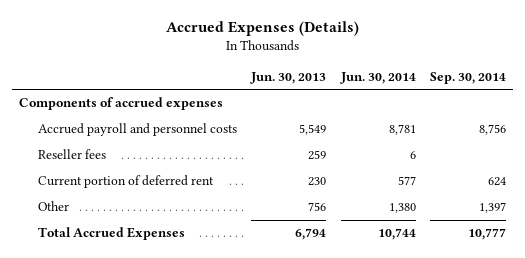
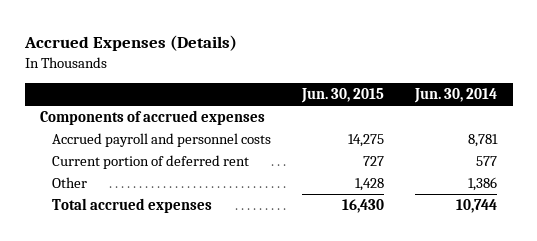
[250,71,327,84] Jun. 30, 2013 -> none
[430,71,507,84] Sep. 30, 2014 -> none
none -> [300,88,384,104] Jun. 30, 2015
[37,149,106,160] Reseller fees -> none
[388,203,416,214] 1,380 -> [467,177,497,192] 1,386
[37,227,185,241] Total Accrued Expenses -> [51,198,212,214] Total accrued expenses

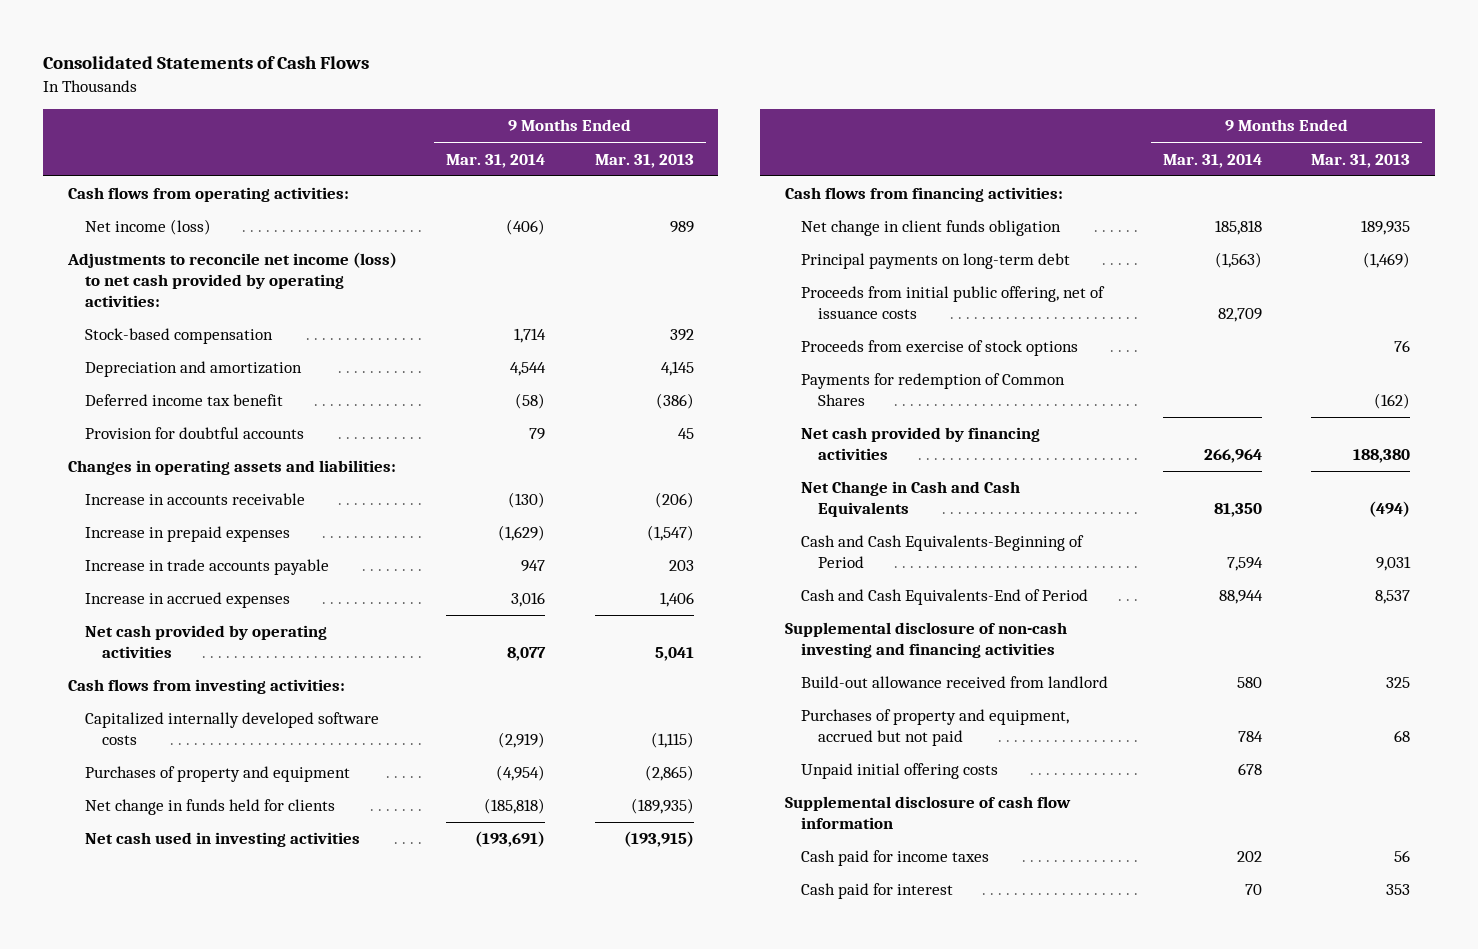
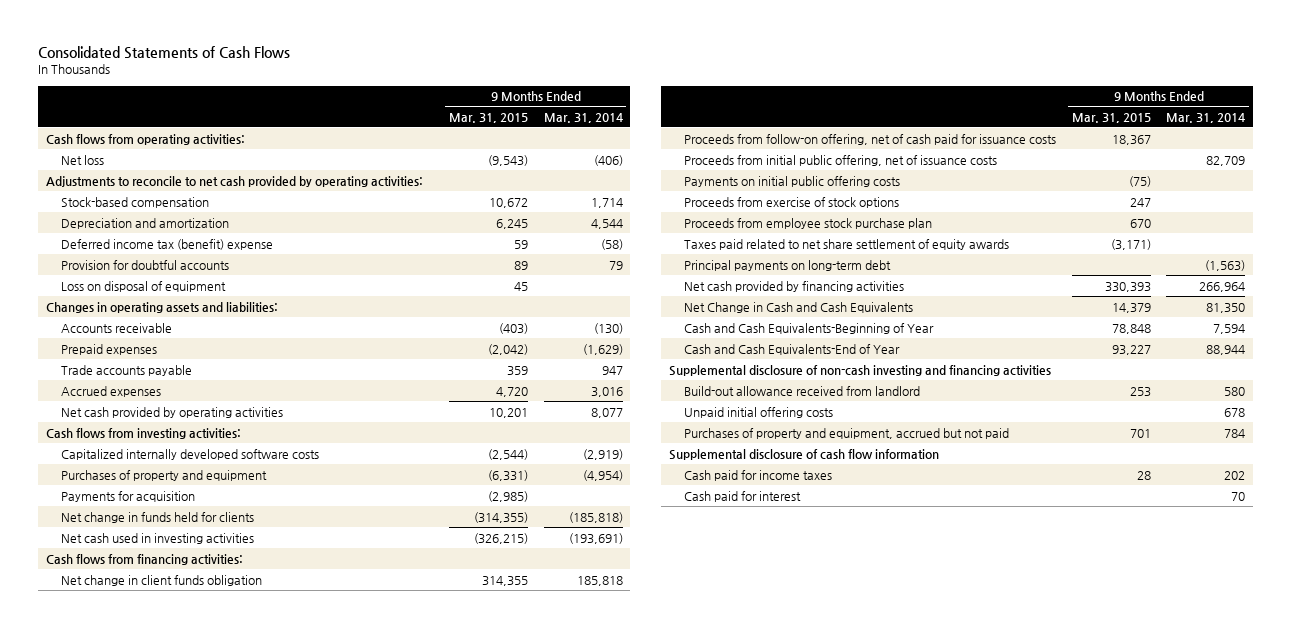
[594,153,694,168] Mar. 31, 2013 -> none
none -> [448,112,528,123] Mar. 31, 2015
[84,219,211,236] Net income (loss) -> [61,154,105,165] Net loss
[66,252,397,307] Adjustments to reconcile net income (loss) to net cash provided by operating activities: -> [45,175,423,187] Adjustments to reconcile to net cash provided by operating activities:
[84,394,283,407] Deferred income tax benefit -> [61,238,274,250] Deferred income tax (benefit) expense
none -> [61,280,227,292] Loss on disposal of equipment
[84,493,305,506] Increase in accounts receivable -> [61,322,173,333] Accounts receivable
[84,526,290,543] Increase in prepaid expenses -> [61,343,158,355] Prepaid expenses
[84,559,329,576] Increase in trade accounts payable -> [61,364,193,376] Trade accounts payable
[84,592,290,609] Increase in accrued expenses -> [61,385,162,397] Accrued expenses
none -> [61,490,196,502] Payments for acquisition
none -> [684,133,1057,145] Proceeds from follow-on offering, net of cash paid for issuance costs
none -> [684,175,901,187] Payments on initial public offering costs
[801,373,1066,407] Payments for redemption of Common Shares -> none
none -> [684,217,933,229] Proceeds from employee stock purchase plan
none -> [684,238,1010,250] Taxes paid related to net share settlement of equity awards
[801,253,1071,270] Principal payments on long-term debt -> [684,259,892,271] Principal payments on long-term debt
[801,535,1085,569] Cash and Cash Equivalents-Beginning of Period -> [684,322,935,334] Cash and Cash Equivalents-Beginning of Year
[801,589,1089,606] Cash and Cash Equivalents-End of Period -> [684,343,901,355] Cash and Cash Equivalents-End of Year
[801,709,1070,747] Purchases of property and equipment, accrued but not paid -> [684,427,1010,439] Purchases of property and equipment, accrued but not paid

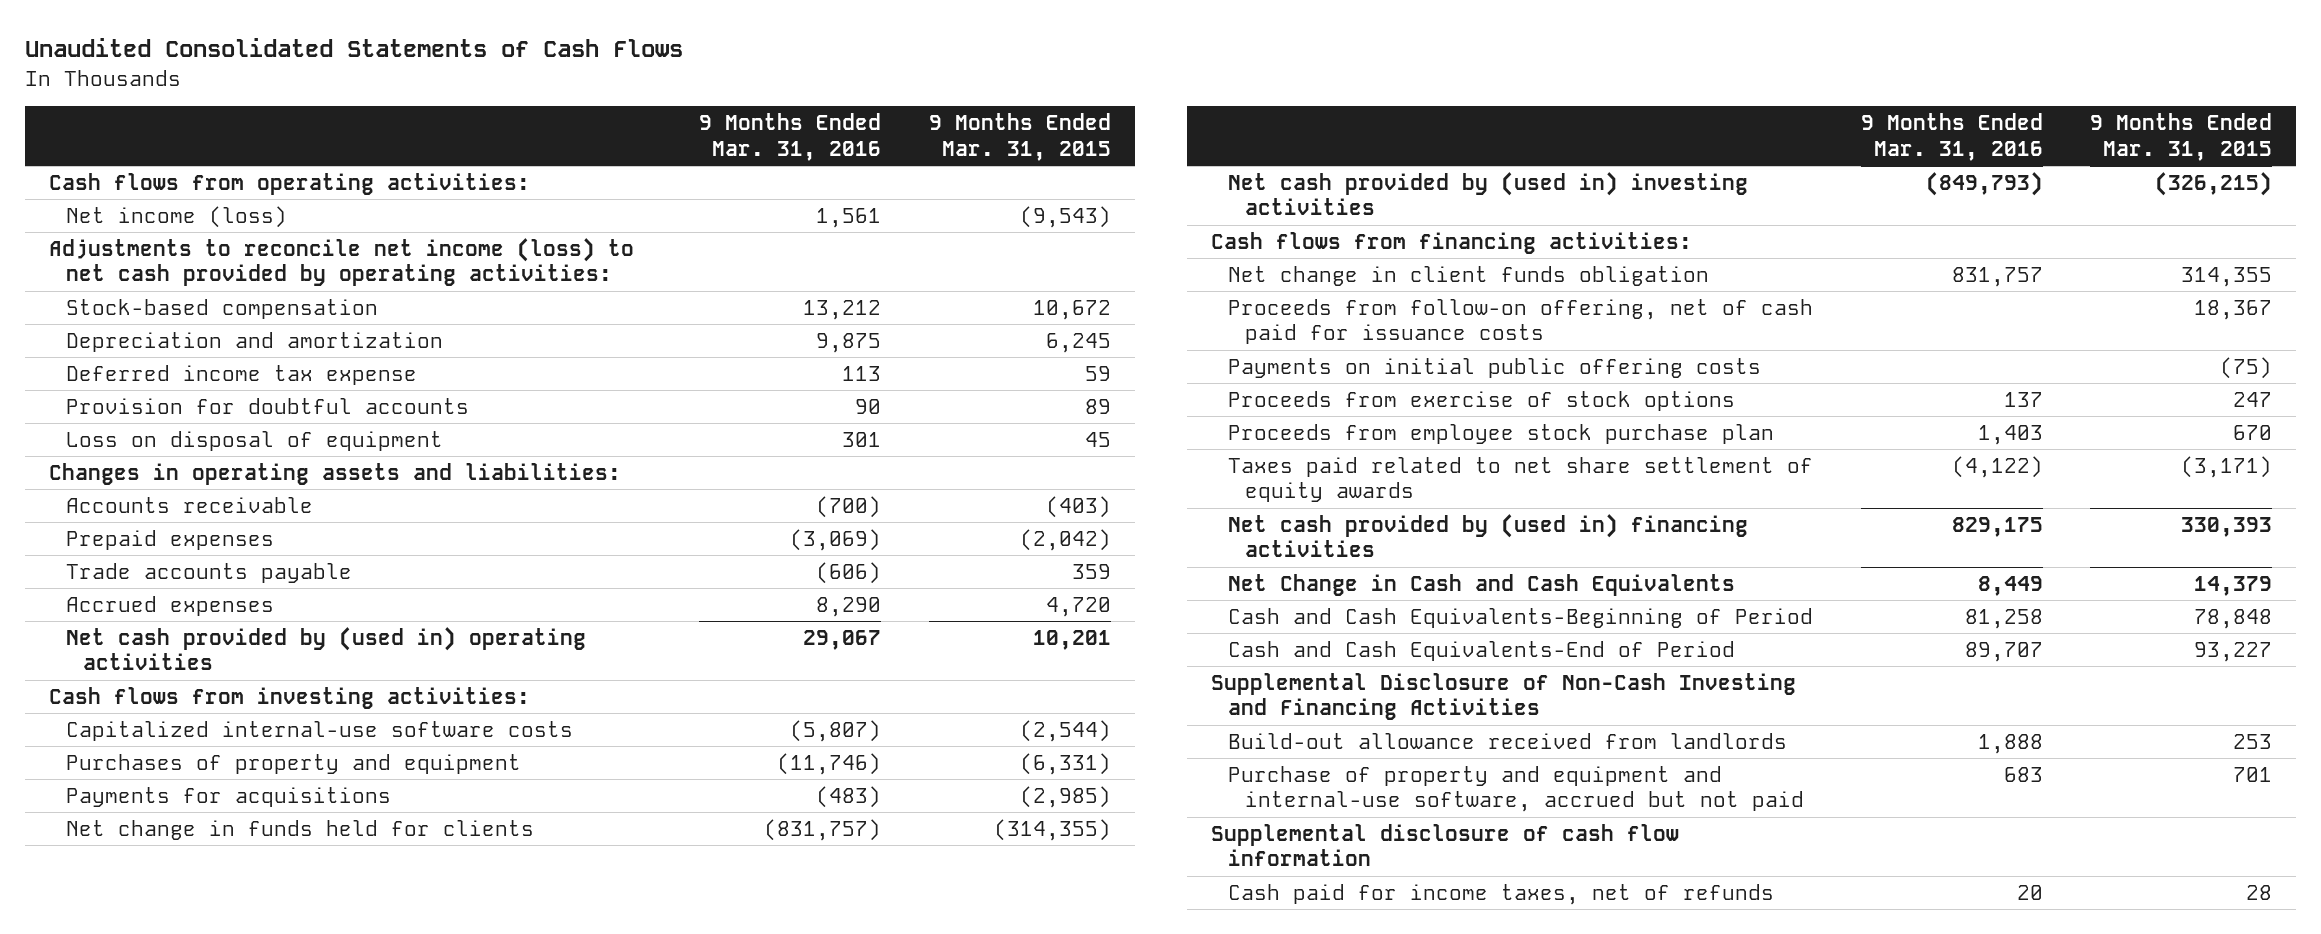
[37,45,290,59] Consolidated Statements of Cash Flows -> [25,38,684,58] Unaudited Consolidated Statements of Cash Flows
[543,112,623,123] Mar. 31, 2014 -> none
none -> [698,113,881,161] 9 Months Ended Mar. 31, 2016
[61,154,105,165] Net loss -> [66,205,288,228] Net income (loss)
[45,175,423,187] Adjustments to reconcile to net cash provided by operating activities: -> [48,237,634,287] Adjustments to reconcile net income (loss) to net cash provided by operating activities:
[61,238,274,250] Deferred income tax (benefit) expense -> [66,364,418,385] Deferred income tax expense
[61,406,284,418] Net cash provided by operating activities -> [66,626,587,671] Net cash provided by (used in) operating activities
[61,448,320,460] Capitalized internally developed software costs -> [66,720,574,741] Capitalized internal-use software costs
[61,490,196,502] Payments for acquisition -> [66,786,392,807] Payments for acquisitions
[61,532,255,544] Net cash used in investing activities -> [1227,171,1748,216] Net cash provided by (used in) investing activities
[684,154,998,166] Proceeds from initial public offering, net of issuance costs -> none
[684,259,892,271] Principal payments on long-term debt -> none
[684,280,905,292] Net cash provided by financing activities -> [1227,513,1748,558] Net cash provided by (used in) financing activities
[684,406,834,418] Unpaid initial offering costs -> none
[684,322,935,334] Cash and Cash Equivalents-Beginning of Year -> [1227,607,1813,628] Cash and Cash Equivalents-Beginning of Period
[684,343,901,355] Cash and Cash Equivalents-End of Year -> [1227,640,1735,661] Cash and Cash Equivalents-End of Period
[668,364,1051,376] Supplemental disclosure of non-cash investing and financing activities -> [1210,672,1796,721] Supplemental Disclosure of Non-Cash Investing and Financing Activities
[684,385,921,396] Build-out allowance received from landlord -> [1227,732,1787,749] Build-out allowance received from landlords
[684,427,1010,439] Purchases of property and equipment, accrued but not paid -> [1227,765,1805,813] Purchase of property and equipment and internal-use software, accrued but not paid
[684,490,802,502] Cash paid for interest -> none
[684,469,833,481] Cash paid for income taxes -> [1227,883,1774,905] Cash paid for income taxes, net of refunds

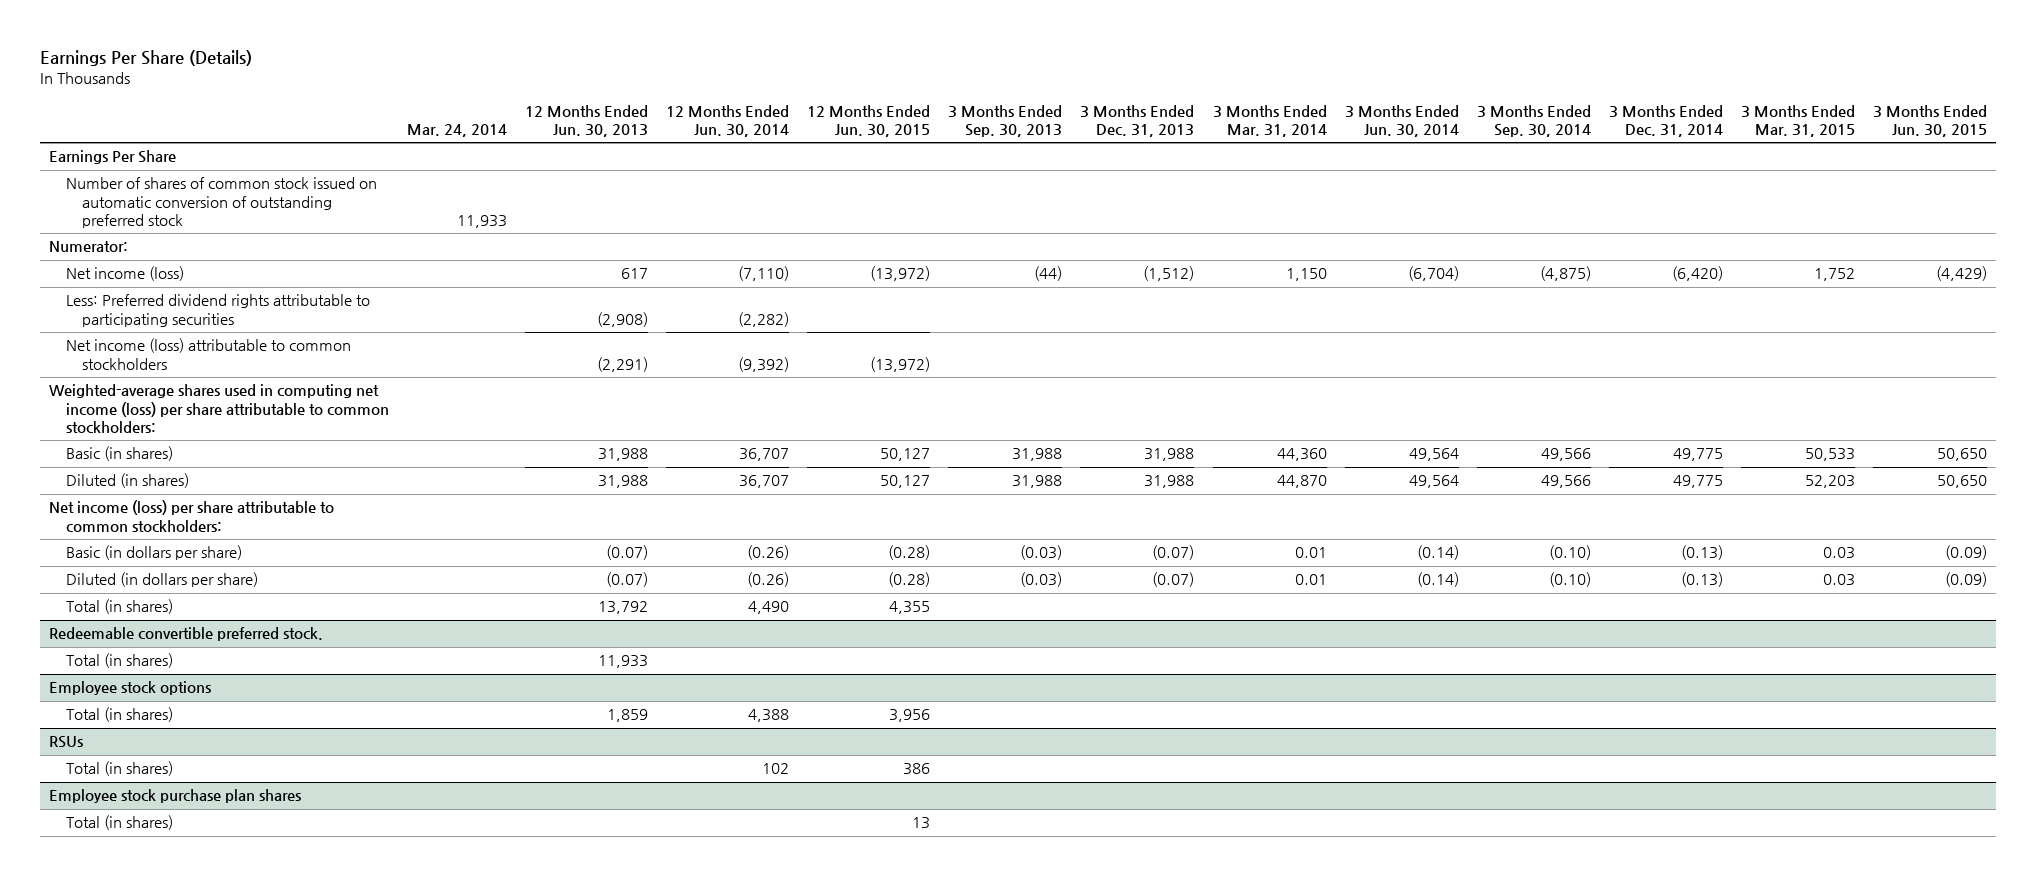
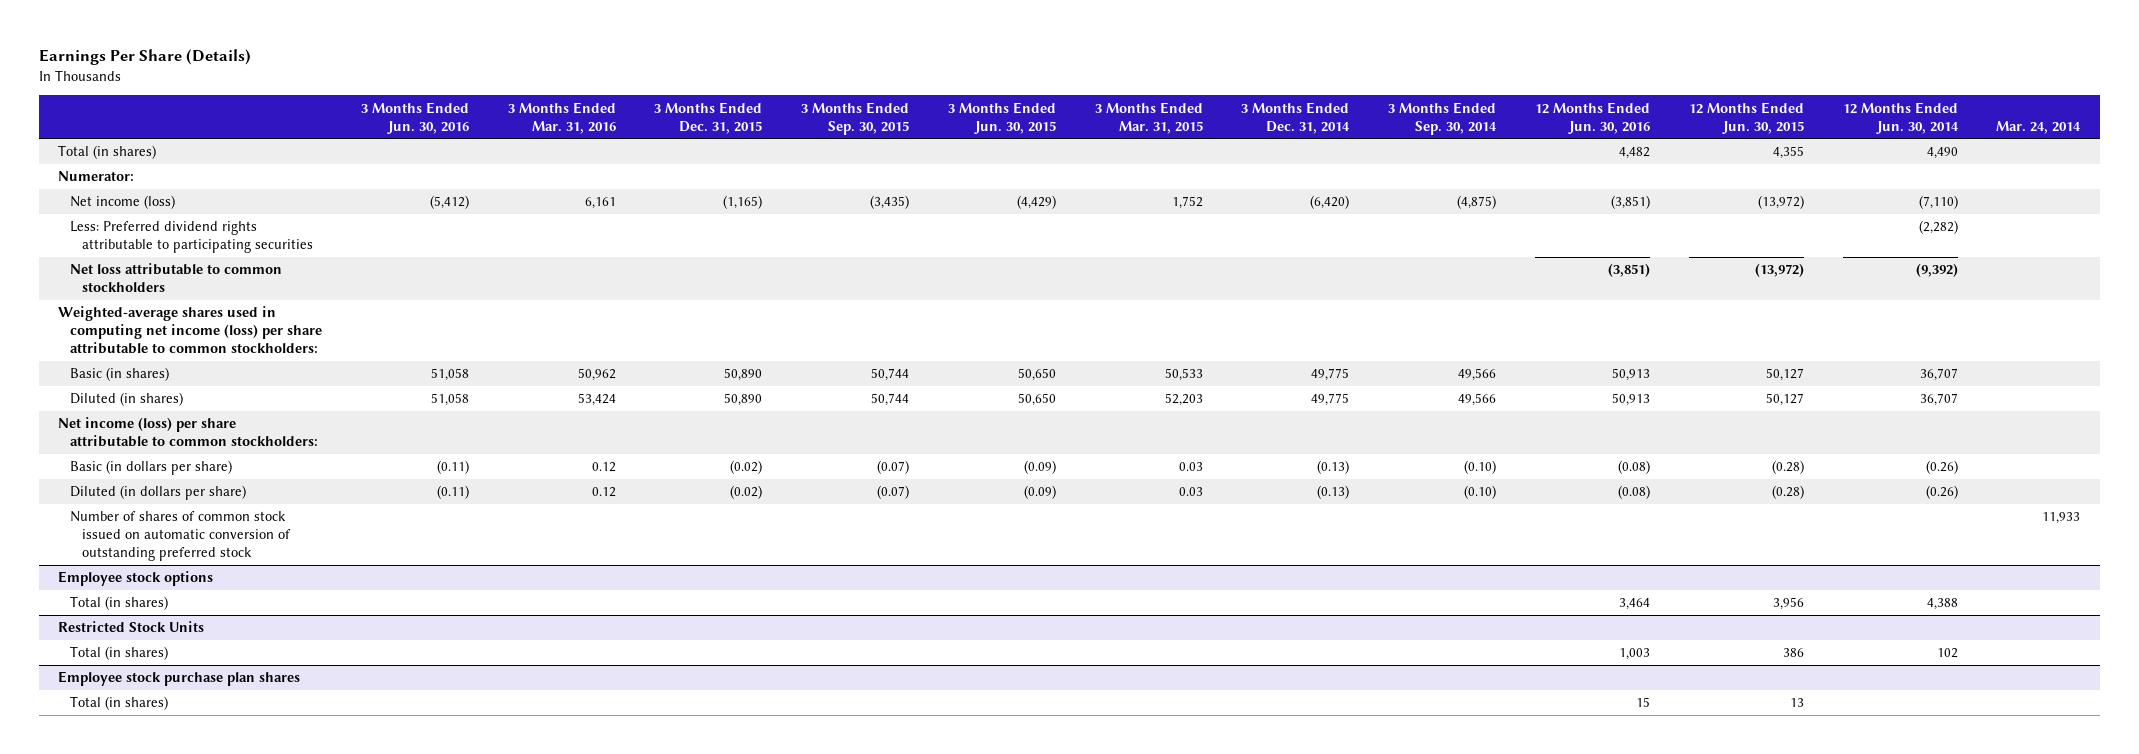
[524,104,648,138] 12 Months Ended Jun. 30, 2013 -> none
[948,104,1063,138] 3 Months Ended Sep. 30, 2013 -> none
[1080,104,1195,138] 3 Months Ended Dec. 31, 2013 -> none
[1212,104,1327,138] 3 Months Ended Mar. 31, 2014 -> none
[1344,104,1459,138] 3 Months Ended Jun. 30, 2014 -> none
none -> [360,101,469,134] 3 Months Ended Jun. 30, 2016
none -> [507,101,616,134] 3 Months Ended Mar. 31, 2016
none -> [654,101,763,134] 3 Months Ended Dec. 31, 2015
none -> [801,101,910,135] 3 Months Ended Sep. 30, 2015
none -> [1535,101,1651,134] 12 Months Ended Jun. 30, 2016
[49,150,177,165] Earnings Per Share -> none
[65,599,173,615] Total (in shares) -> [58,145,157,160] Total (in shares)
[65,338,351,370] Net income (loss) attributable to common stockholders -> [70,263,283,293] Net loss attributable to common stockholders
[49,627,324,642] Redeemable convertible preferred stock. -> none
[65,653,173,669] Total (in shares) -> none
[65,177,377,229] Number of shares of common stock issued on automatic conversion of outstanding preferred stock -> [70,511,291,561] Number of shares of common stock issued on automatic conversion of outstanding preferred stock
[49,736,84,749] RSUs -> [58,621,205,633] Restricted Stock Units

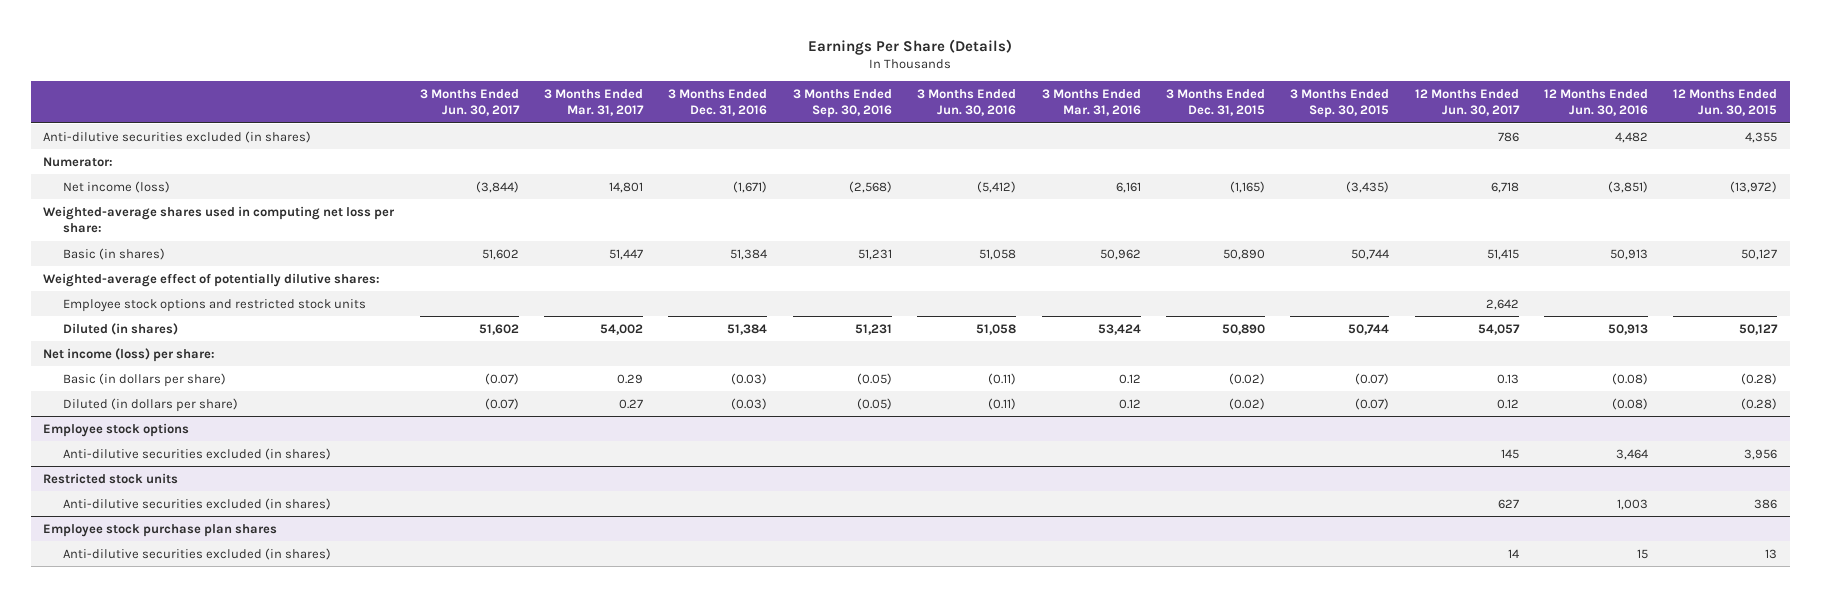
[947,101,1056,134] 3 Months Ended Jun. 30, 2015 -> none
[1094,101,1203,134] 3 Months Ended Mar. 31, 2015 -> none
[1241,101,1351,134] 3 Months Ended Dec. 31, 2014 -> none
[1388,101,1498,135] 3 Months Ended Sep. 30, 2014 -> none
[1842,101,1959,134] 12 Months Ended Jun. 30, 2014 -> none
[1996,120,2082,134] Mar. 24, 2014 -> none
none -> [419,88,520,117] 3 Months Ended Jun. 30, 2017
none -> [544,88,645,117] 3 Months Ended Mar. 31, 2017
none -> [668,88,768,117] 3 Months Ended Dec. 31, 2016
none -> [792,88,892,119] 3 Months Ended Sep. 30, 2016
none -> [1414,88,1520,117] 12 Months Ended Jun. 30, 2017
[58,145,157,160] Total (in shares) -> [43,130,312,143] Anti-dilutive securities excluded (in shares)
[70,221,313,254] Less: Preferred dividend rights attributable to participating securities -> none
[70,263,283,293] Net loss attributable to common stockholders -> none
[58,306,323,354] Weighted-average shares used in computing net income (loss) per share attributable to common stockholders: -> [43,205,396,234] Weighted-average shares used in computing net loss per share:
none -> [43,272,381,287] Weighted-average effect of potentially dilutive shares:
none -> [62,298,366,312] Employee stock options and restricted stock units
[58,417,319,448] Net income (loss) per share attributable to common stockholders: -> [43,347,216,362] Net income (loss) per share:
[70,511,291,561] Number of shares of common stock issued on automatic conversion of outstanding preferred stock -> none
[70,596,169,611] Total (in shares) -> [62,447,331,460] Anti-dilutive securities excluded (in shares)
[58,621,205,633] Restricted Stock Units -> [43,472,179,484] Restricted stock units
[70,646,169,661] Total (in shares) -> [62,497,331,510] Anti-dilutive securities excluded (in shares)
[70,696,169,711] Total (in shares) -> [62,547,331,560] Anti-dilutive securities excluded (in shares)

